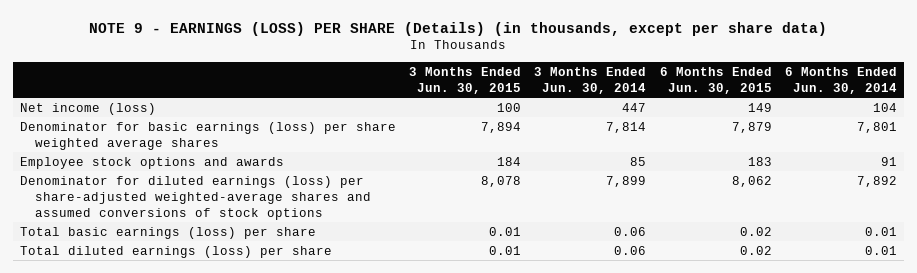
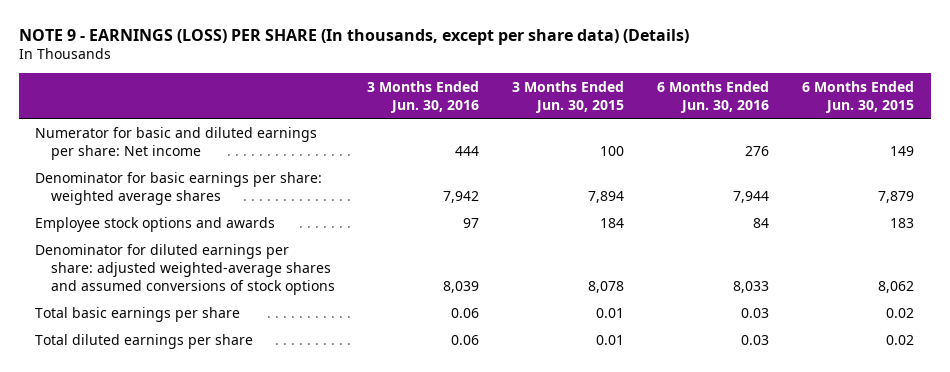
[89,21,828,36] NOTE 9 - EARNINGS (LOSS) PER SHARE (Details) (in thousands, except per share data) -> [18,28,689,45] NOTE 9 - EARNINGS (LOSS) PER SHARE (In thousands, except per share data) (Details)
[534,66,647,94] 3 Months Ended Jun. 30, 2014 -> none
[784,66,897,94] 6 Months Ended Jun. 30, 2014 -> none
none -> [367,80,480,113] 3 Months Ended Jun. 30, 2016
none -> [657,80,770,113] 6 Months Ended Jun. 30, 2016
[19,102,156,115] Net income (loss) -> [35,126,318,160] Numerator for basic and diluted earnings per share: Net income
[19,121,396,150] Denominator for basic earnings (loss) per share weighted average shares -> [35,171,323,205] Denominator for basic earnings per share: weighted average shares
[19,175,371,220] Denominator for diluted earnings (loss) per share-adjusted weighted-average shares and assumed conversions of stock options -> [35,243,335,295] Denominator for diluted earnings per share: adjusted weighted-average shares and assumed conversions of stock options
[19,226,316,239] Total basic earnings (loss) per share -> [35,306,241,322] Total basic earnings per share
[19,245,332,258] Total diluted earnings (loss) per share -> [35,333,254,349] Total diluted earnings per share

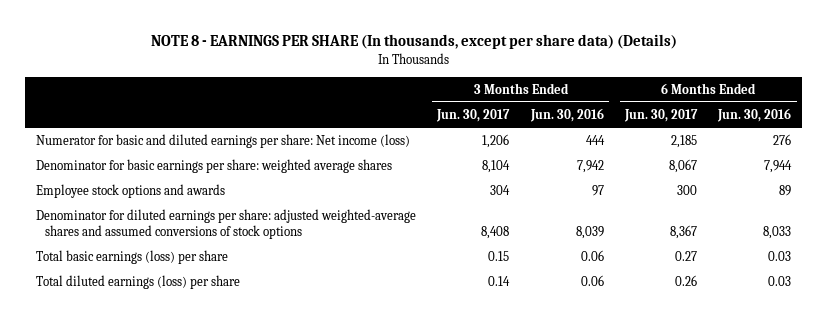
[18,28,689,45] NOTE 9 - EARNINGS (LOSS) PER SHARE (In thousands, except per share data) (Details) -> [150,33,677,49] NOTE 8 - EARNINGS PER SHARE (In thousands, except per share data) (Details)
[512,80,625,113] 3 Months Ended Jun. 30, 2015 -> none
[802,80,915,113] 6 Months Ended Jun. 30, 2015 -> none
none -> [436,108,511,122] Jun. 30, 2017
none -> [624,108,699,122] Jun. 30, 2017
[35,126,318,160] Numerator for basic and diluted earnings per share: Net income -> [36,134,411,149] Numerator for basic and diluted earnings per share: Net income (loss)
[753,217,770,228] 84 -> [779,185,792,197] 89
[35,306,241,322] Total basic earnings per share -> [36,250,229,265] Total basic earnings (loss) per share
[35,333,254,349] Total diluted earnings per share -> [36,275,241,290] Total diluted earnings (loss) per share

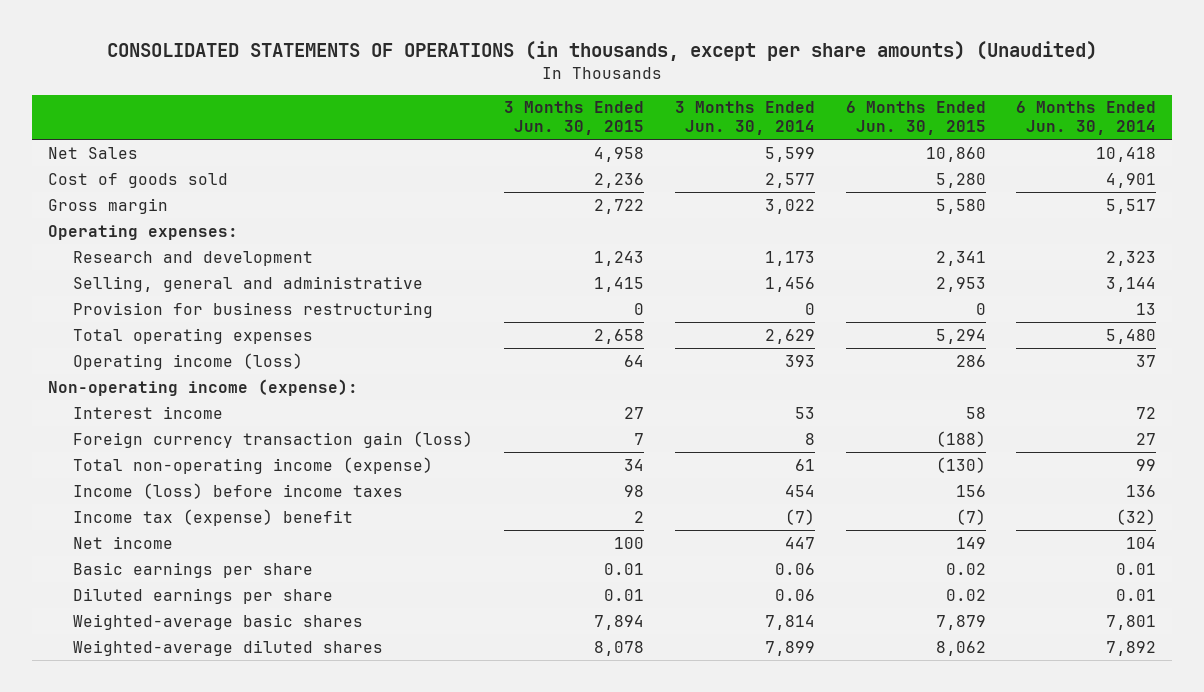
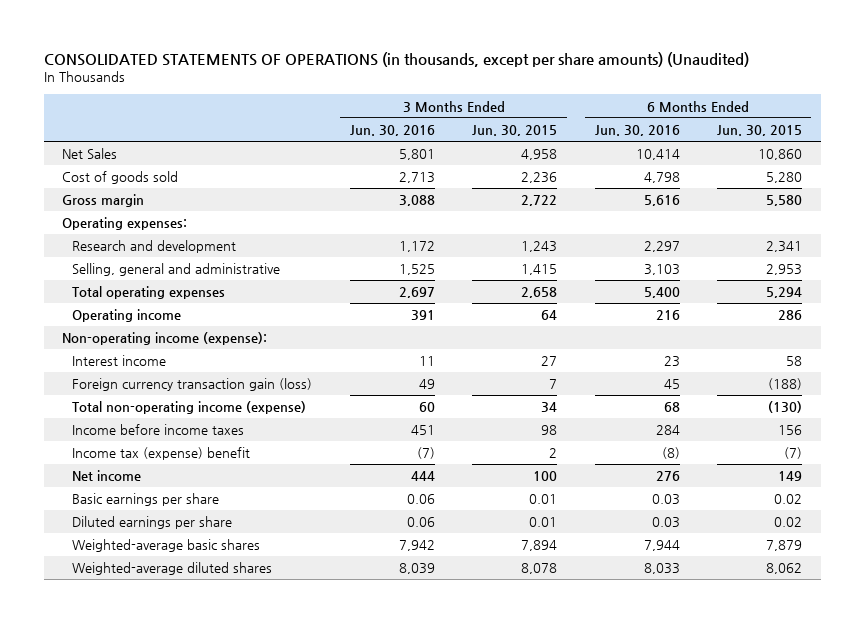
[674,101,815,135] 3 Months Ended Jun. 30, 2014 -> none
[1016,101,1157,135] 6 Months Ended Jun. 30, 2014 -> none
none -> [349,125,435,137] Jun. 30, 2016
none -> [594,125,680,137] Jun. 30, 2016
[72,301,433,318] Provision for business restructuring -> none
[72,352,303,370] Operating income (loss) -> [72,309,182,323] Operating income
[72,482,403,499] Income (loss) before income taxes -> [72,424,245,436] Income before income taxes

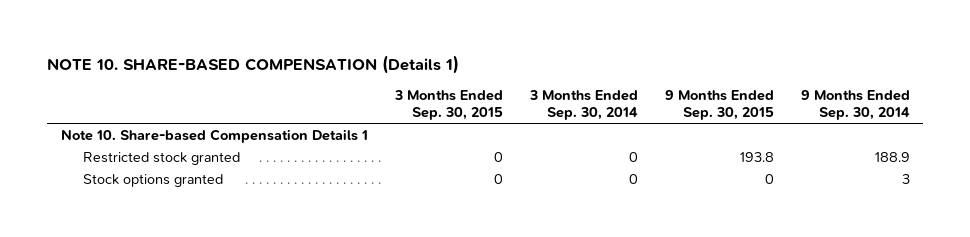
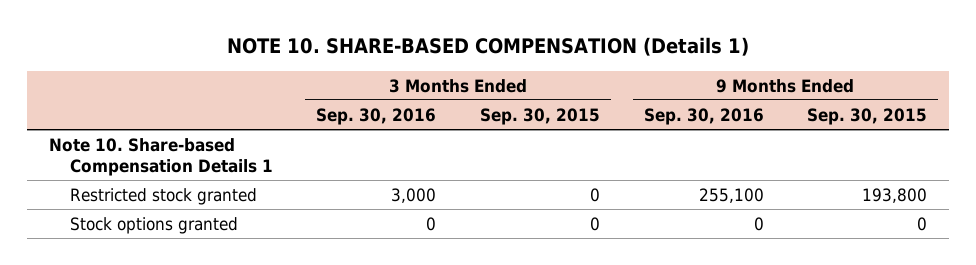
[528,90,638,121] 3 Months Ended Sep. 30, 2014 -> none
[800,90,910,121] 9 Months Ended Sep. 30, 2014 -> none
none -> [316,107,437,125] Sep. 30, 2016
none -> [643,107,764,125] Sep. 30, 2016
[739,152,774,163] 193.8 -> [862,187,928,203] 193,800

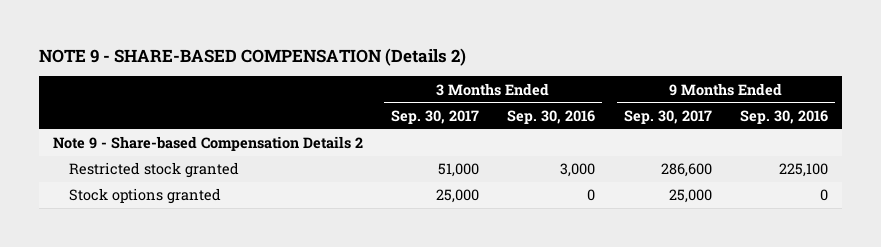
[226,37,749,57] NOTE 10. SHARE-BASED COMPENSATION (Details 1) -> [38,47,466,66] NOTE 9 - SHARE-BASED COMPENSATION (Details 2)
[479,107,600,125] Sep. 30, 2015 -> none
[807,107,928,125] Sep. 30, 2015 -> none
none -> [391,110,480,125] Sep. 30, 2017
none -> [623,110,712,125] Sep. 30, 2017
[48,137,273,176] Note 10. Share-based Compensation Details 1 -> [52,136,363,152] Note 9 - Share-based Compensation Details 2
[698,187,764,203] 255,100 -> [778,163,828,178] 225,100

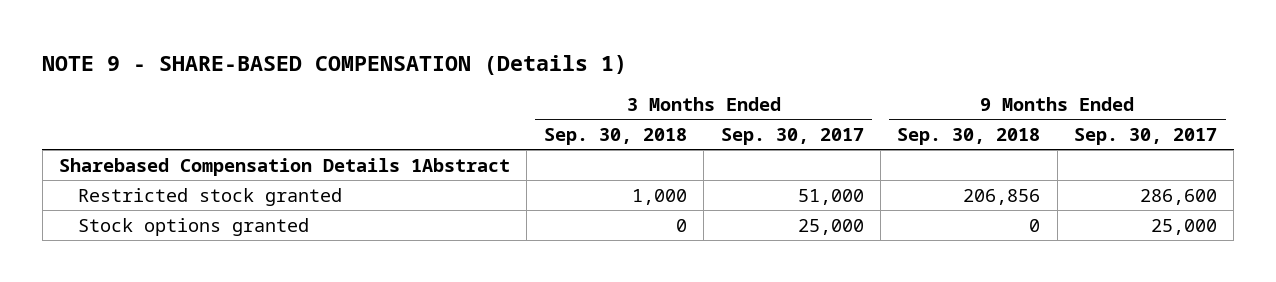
[38,47,466,66] NOTE 9 - SHARE-BASED COMPENSATION (Details 2) -> [42,54,628,75] NOTE 9 - SHARE-BASED COMPENSATION (Details 1)
[507,110,596,125] Sep. 30, 2016 -> none
[739,110,828,125] Sep. 30, 2016 -> none
none -> [543,127,687,145] Sep. 30, 2018
none -> [897,127,1041,145] Sep. 30, 2018
[52,136,363,152] Note 9 - Share-based Compensation Details 2 -> [59,157,511,176] Sharebased Compensation Details 1Abstract

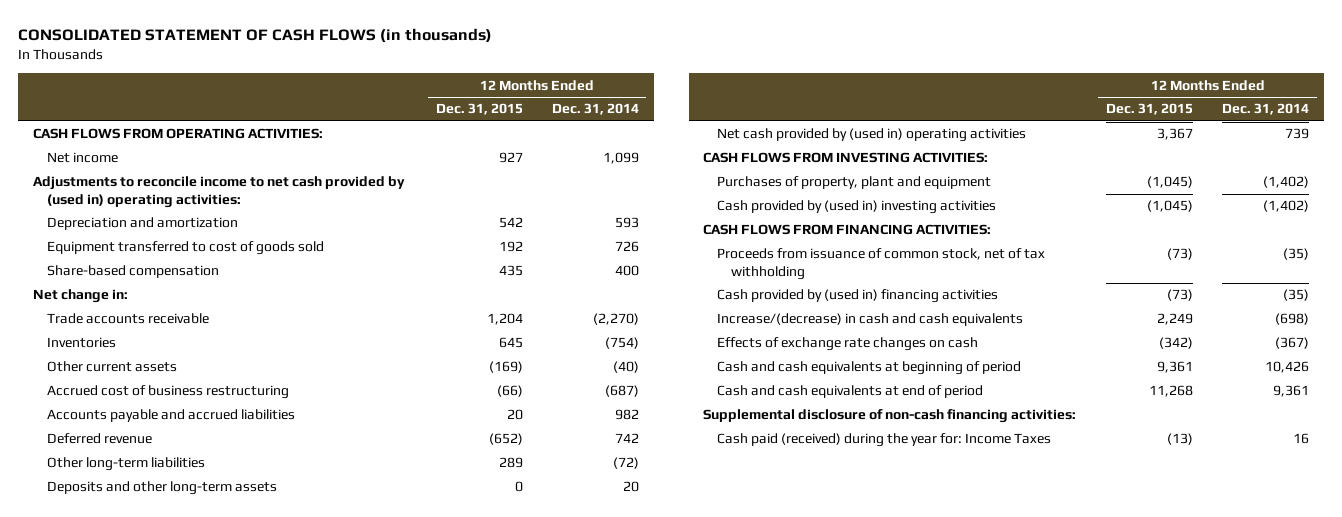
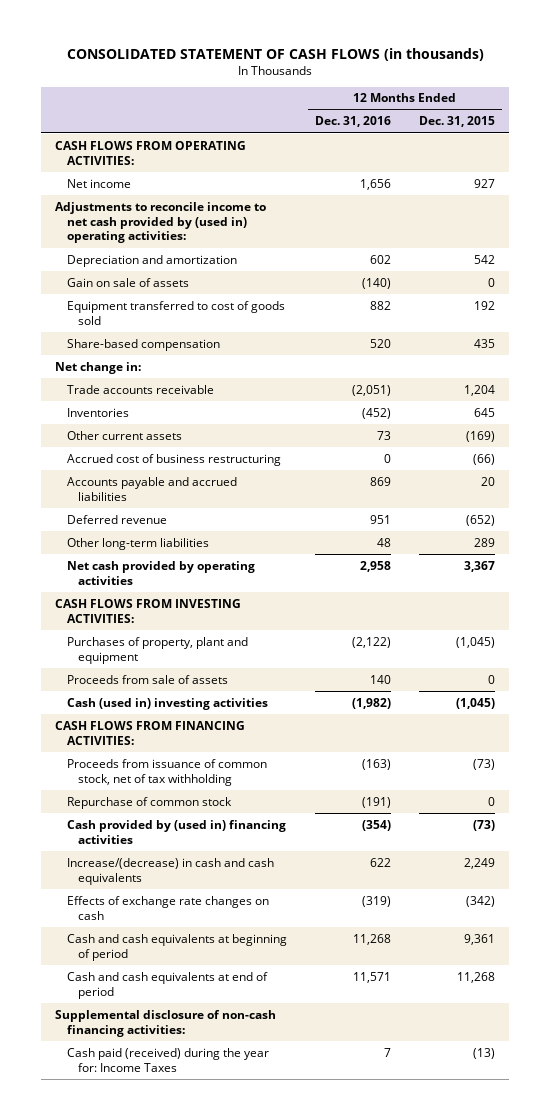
[551,103,639,116] Dec. 31, 2014 -> none
none -> [314,116,391,128] Dec. 31, 2016
none -> [66,277,189,287] Gain on sale of assets
[47,481,278,496] Deposits and other long-term assets -> none
[717,128,1027,143] Net cash provided by (used in) operating activities -> [66,560,255,585] Net cash provided by operating activities
none -> [66,674,228,684] Proceeds from sale of assets
[717,200,997,215] Cash provided by (used in) investing activities -> [66,697,268,710] Cash (used in) investing activities
none -> [66,796,232,809] Repurchase of common stock

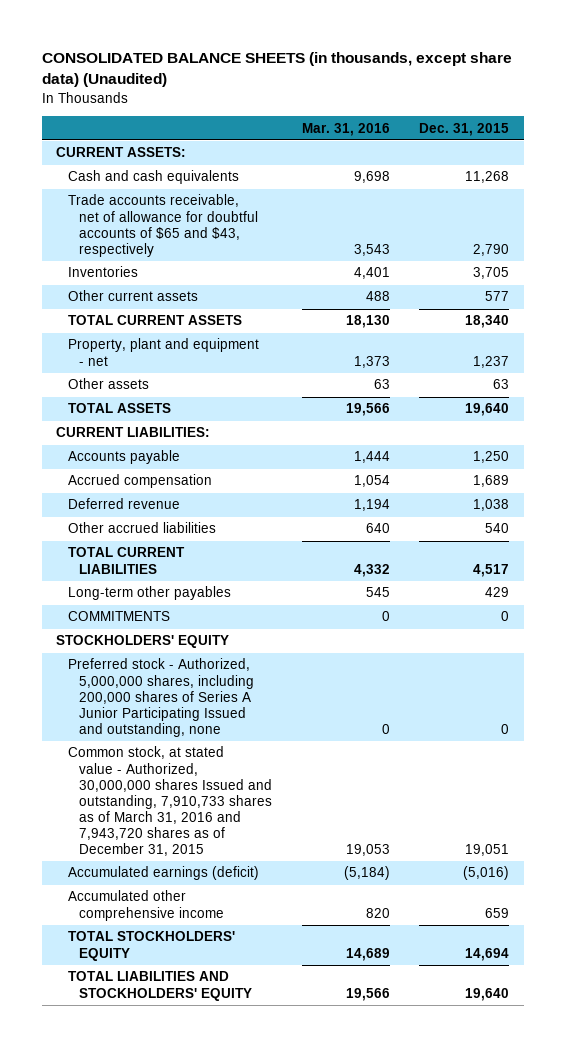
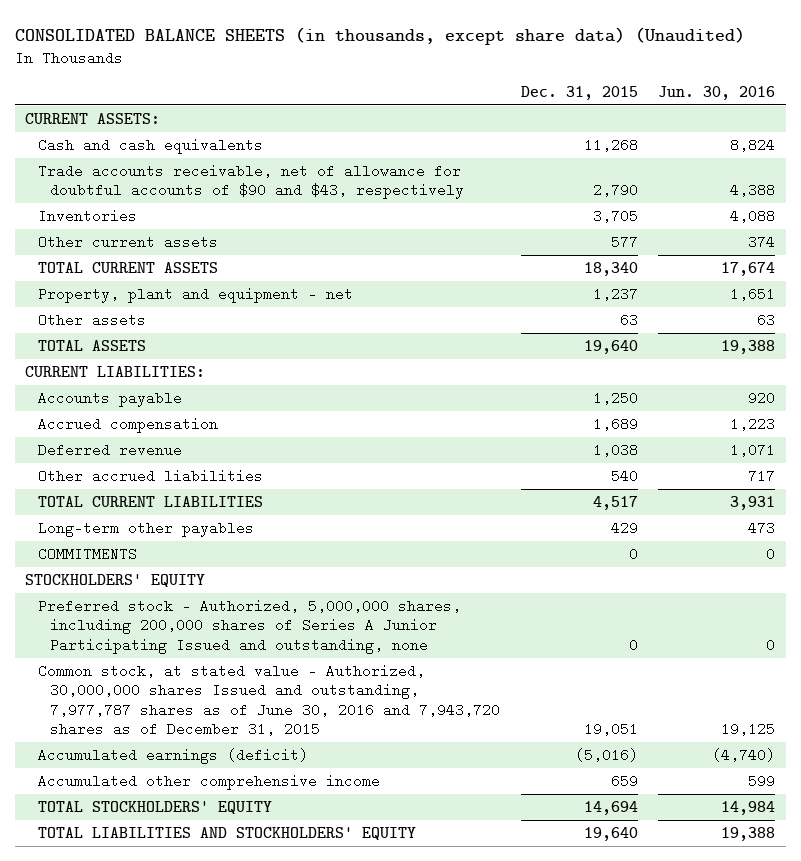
[301,122,390,136] Mar. 31, 2016 -> none
none -> [658,85,776,100] Jun. 30, 2016
[67,194,259,257] Trade accounts receivable, net of allowance for doubtful accounts of $65 and $43, respectively -> [37,163,465,200] Trade accounts receivable, net of allowance for doubtful accounts of $90 and $43, respectively
[67,746,273,857] Common stock, at stated value - Authorized, 30,000,000 shares Issued and outstanding, 7,910,733 shares as of March 31, 2016 and 7,943,720 shares as of December 31, 2015 -> [37,663,501,737] Common stock, at stated value - Authorized, 30,000,000 shares Issued and outstanding, 7,977,787 shares as of June 30, 2016 and 7,943,720 shares as of December 31, 2015

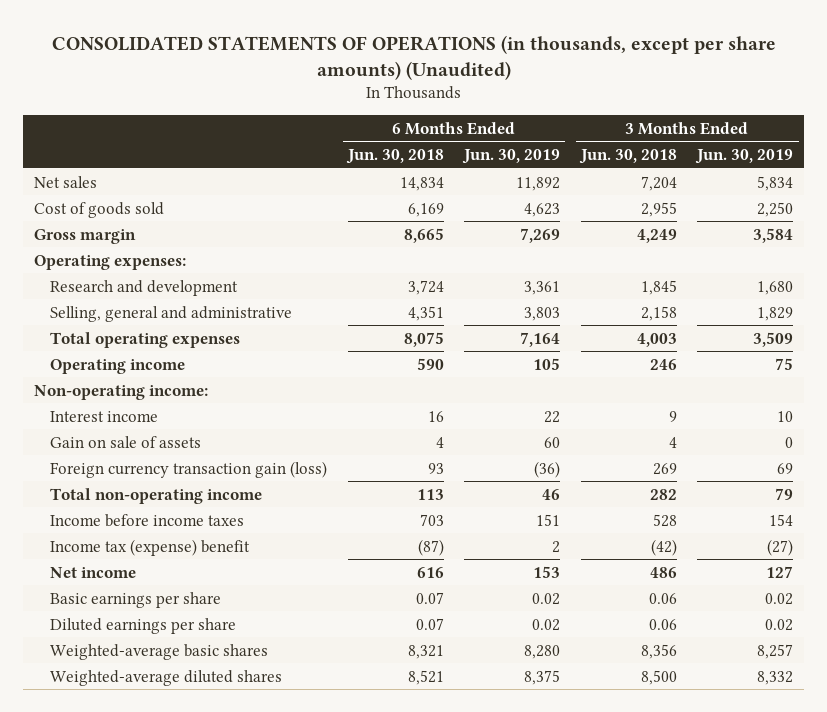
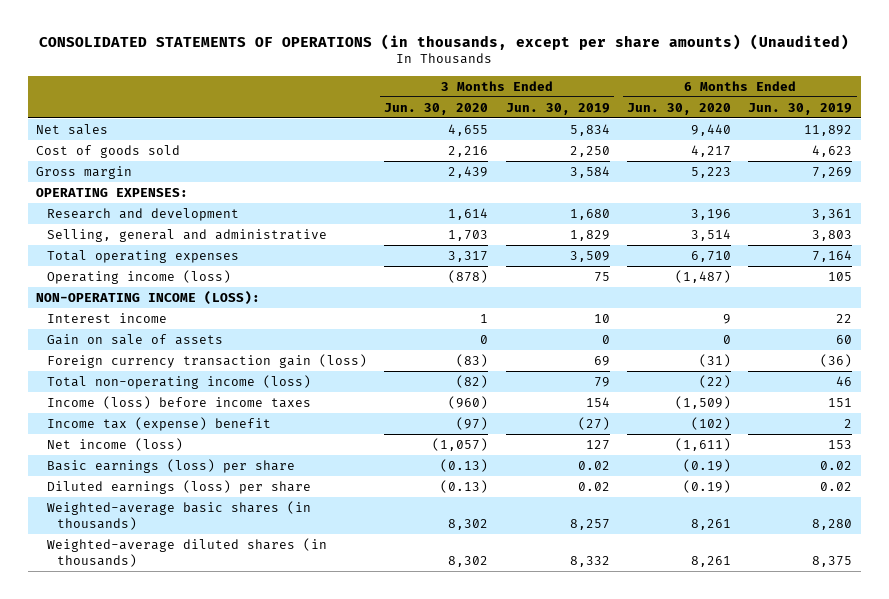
[345,149,444,165] Jun. 30, 2018 -> none
[578,149,677,165] Jun. 30, 2018 -> none
none -> [384,102,489,115] Jun. 30, 2020
none -> [626,102,731,115] Jun. 30, 2020
[33,254,186,270] Operating expenses: -> [36,187,189,197] OPERATING EXPENSES:
[50,358,186,374] Operating income -> [46,269,231,284] Operating income (loss)
[33,384,208,400] Non-operating income: -> [36,290,261,305] NON-OPERATING INCOME (LOSS):
[50,487,263,504] Total non-operating income -> [46,374,311,389] Total non-operating income (loss)
[50,513,245,527] Income before income taxes -> [46,395,311,409] Income (loss) before income taxes
[50,566,137,578] Net income -> [46,437,183,451] Net income (loss)
[50,591,222,608] Basic earnings per share -> [46,458,295,473] Basic earnings (loss) per share
[50,617,237,634] Diluted earnings per share -> [46,479,311,494] Diluted earnings (loss) per share
[50,643,269,660] Weighted-average basic shares -> [46,500,311,530] Weighted-average basic shares (in thousands)
[50,669,283,686] Weighted-average diluted shares -> [46,537,327,567] Weighted-average diluted shares (in thousands)

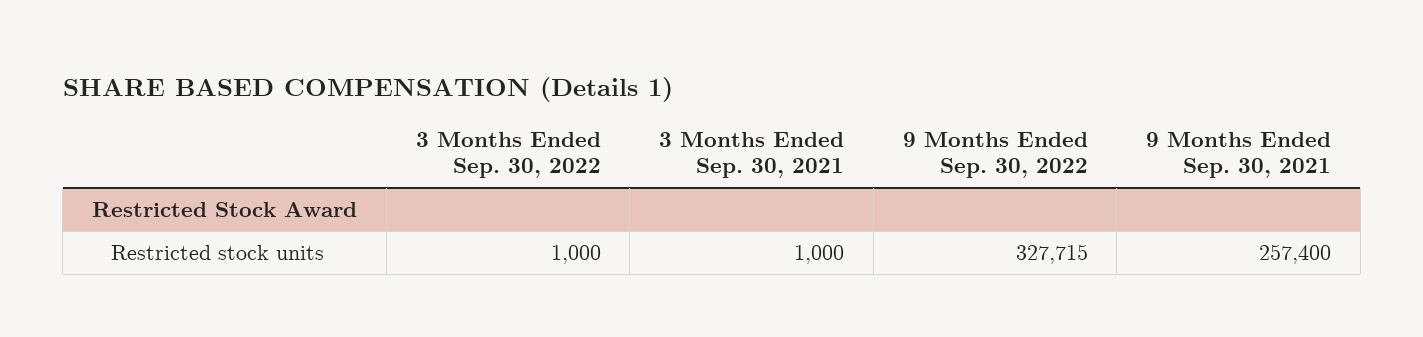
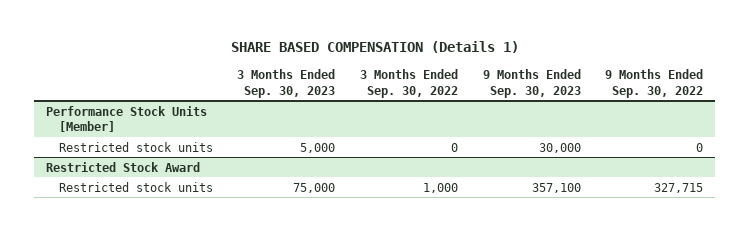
[659,131,845,179] 3 Months Ended Sep. 30, 2021 -> none
[1146,131,1332,179] 9 Months Ended Sep. 30, 2021 -> none
none -> [237,69,336,98] 3 Months Ended Sep. 30, 2023
none -> [482,69,581,98] 9 Months Ended Sep. 30, 2023
none -> [45,105,207,133] Performance Stock Units [Member]
none -> [58,141,213,152] Restricted stock units

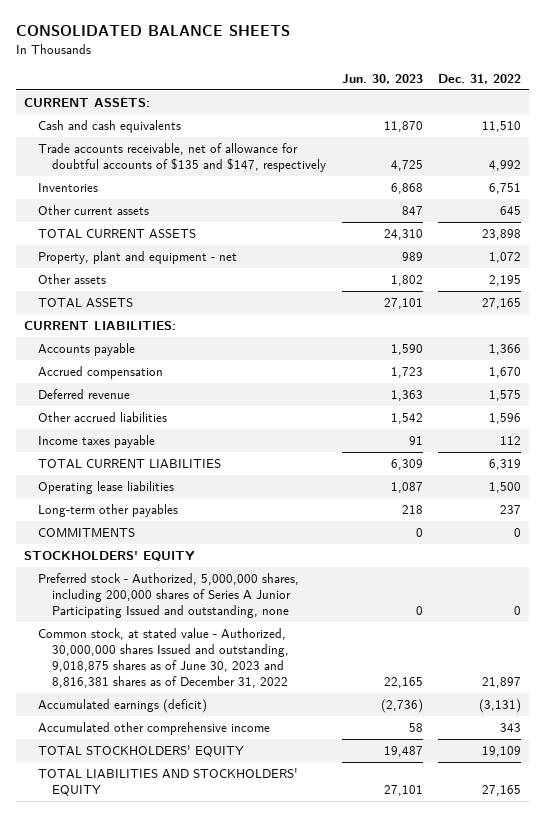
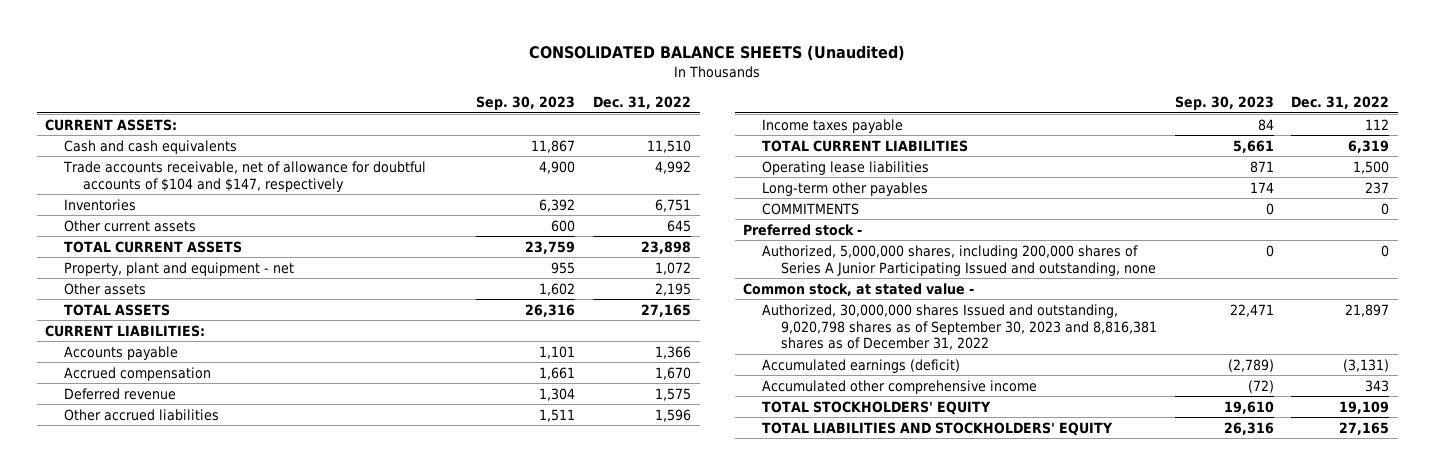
[16,25,291,37] CONSOLIDATED BALANCE SHEETS -> [529,45,906,62] CONSOLIDATED BALANCE SHEETS (Unaudited)
[341,73,423,84] Jun. 30, 2023 -> none
none -> [476,95,576,110] Sep. 30, 2023
[38,143,326,173] Trade accounts receivable, net of allowance for doubtful accounts of $135 and $147, respectively -> [63,160,427,192] Trade accounts receivable, net of allowance for doubtful accounts of $104 and $147, respectively
[24,551,196,563] STOCKHOLDERS' EQUITY -> none
none -> [743,223,863,236] Preferred stock -
[38,573,300,619] Preferred stock - Authorized, 5,000,000 shares, including 200,000 shares of Series A Junior Participating Issued and outstanding, none -> [762,244,1157,276] Authorized, 5,000,000 shares, including 200,000 shares of Series A Junior Participating Issued and outstanding, none
none -> [743,282,975,296] Common stock, at stated value -
[38,628,289,689] Common stock, at stated value - Authorized, 30,000,000 shares Issued and outstanding, 9,018,875 shares as of June 30, 2023 and 8,816,381 shares as of December 31, 2022 -> [762,303,1158,351] Authorized, 30,000,000 shares Issued and outstanding, 9,020,798 shares as of September 30, 2023 and 8,816,381 shares as of December 31, 2022

